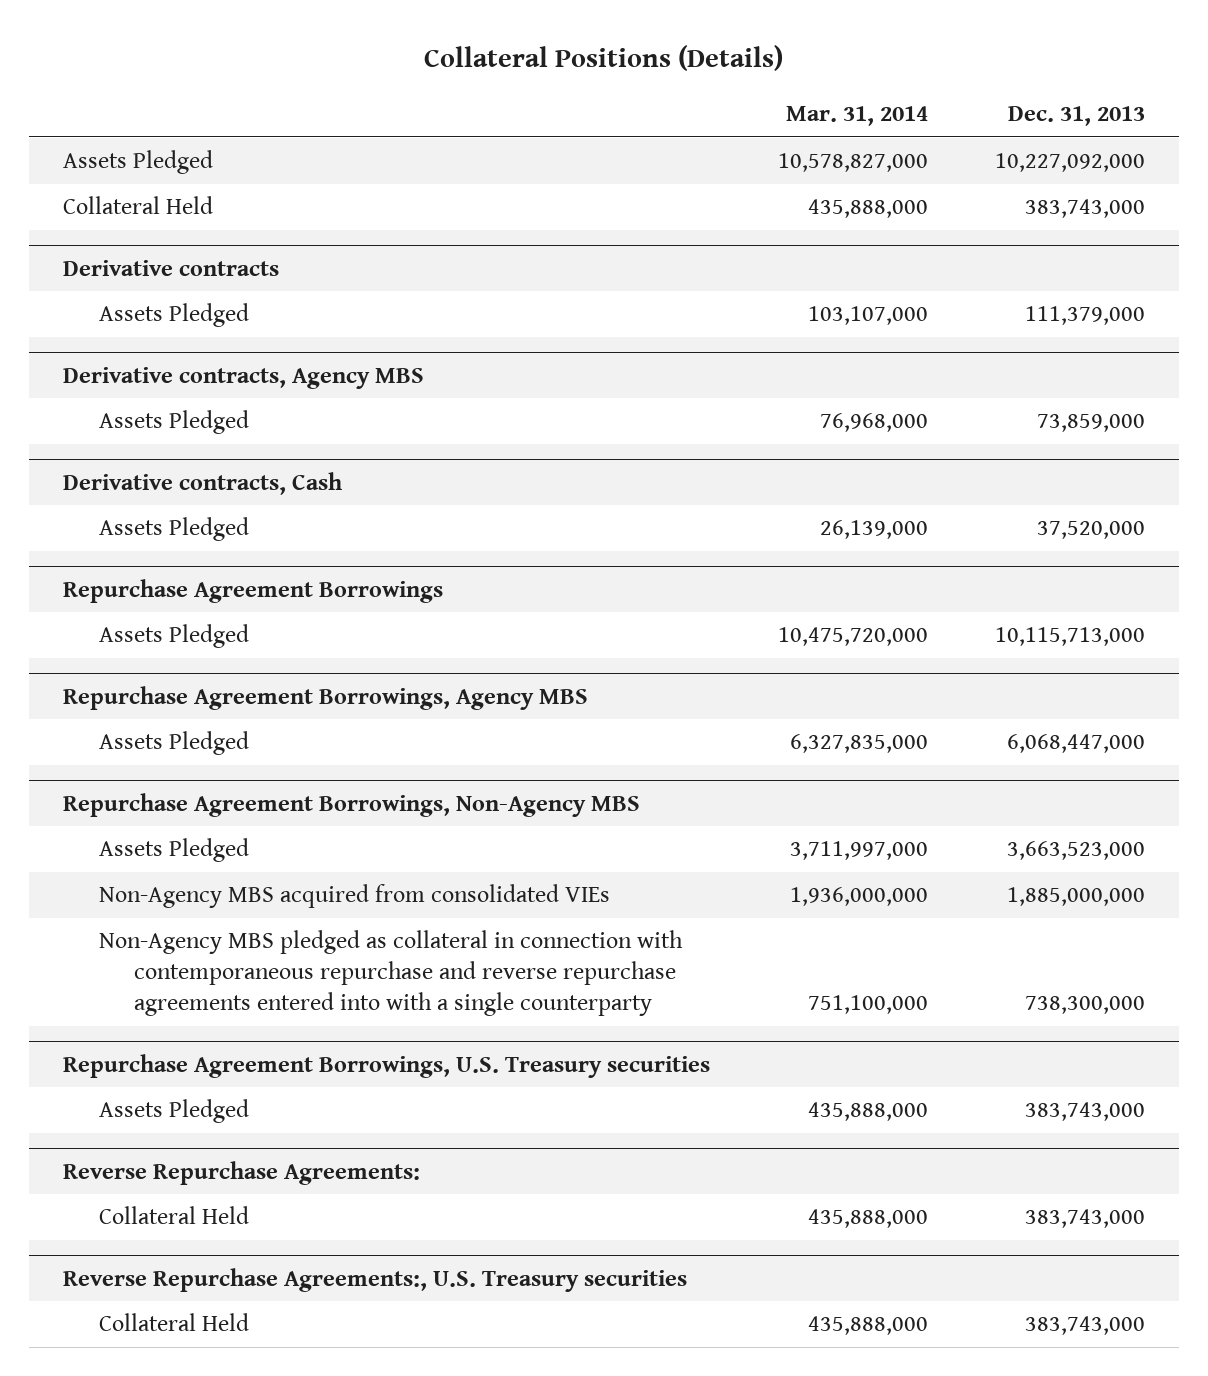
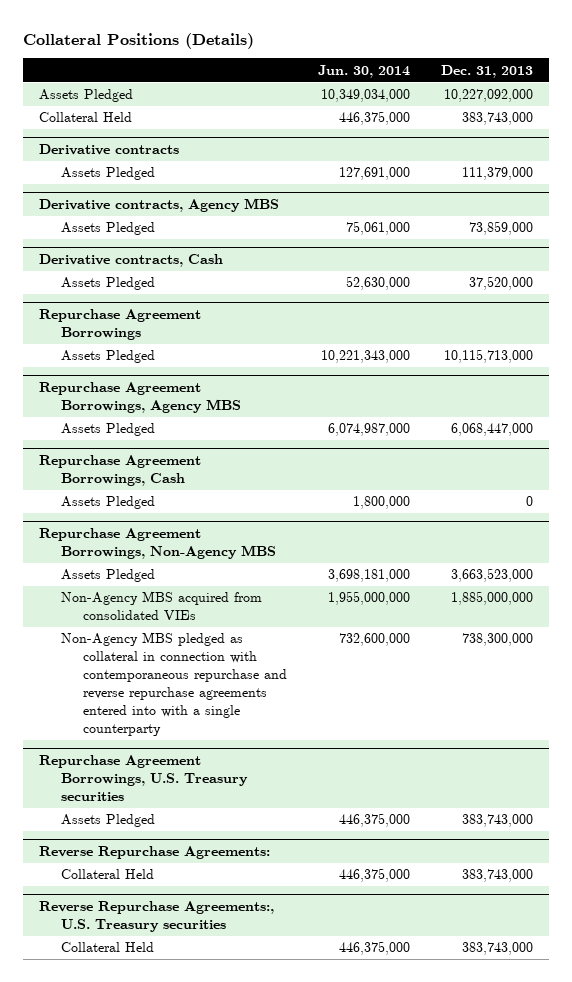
[785,106,928,127] Mar. 31, 2014 -> none
none -> [318,64,411,78] Jun. 30, 2014
none -> [38,455,201,487] Repurchase Agreement Borrowings, Cash
none -> [60,496,155,510] Assets Pledged

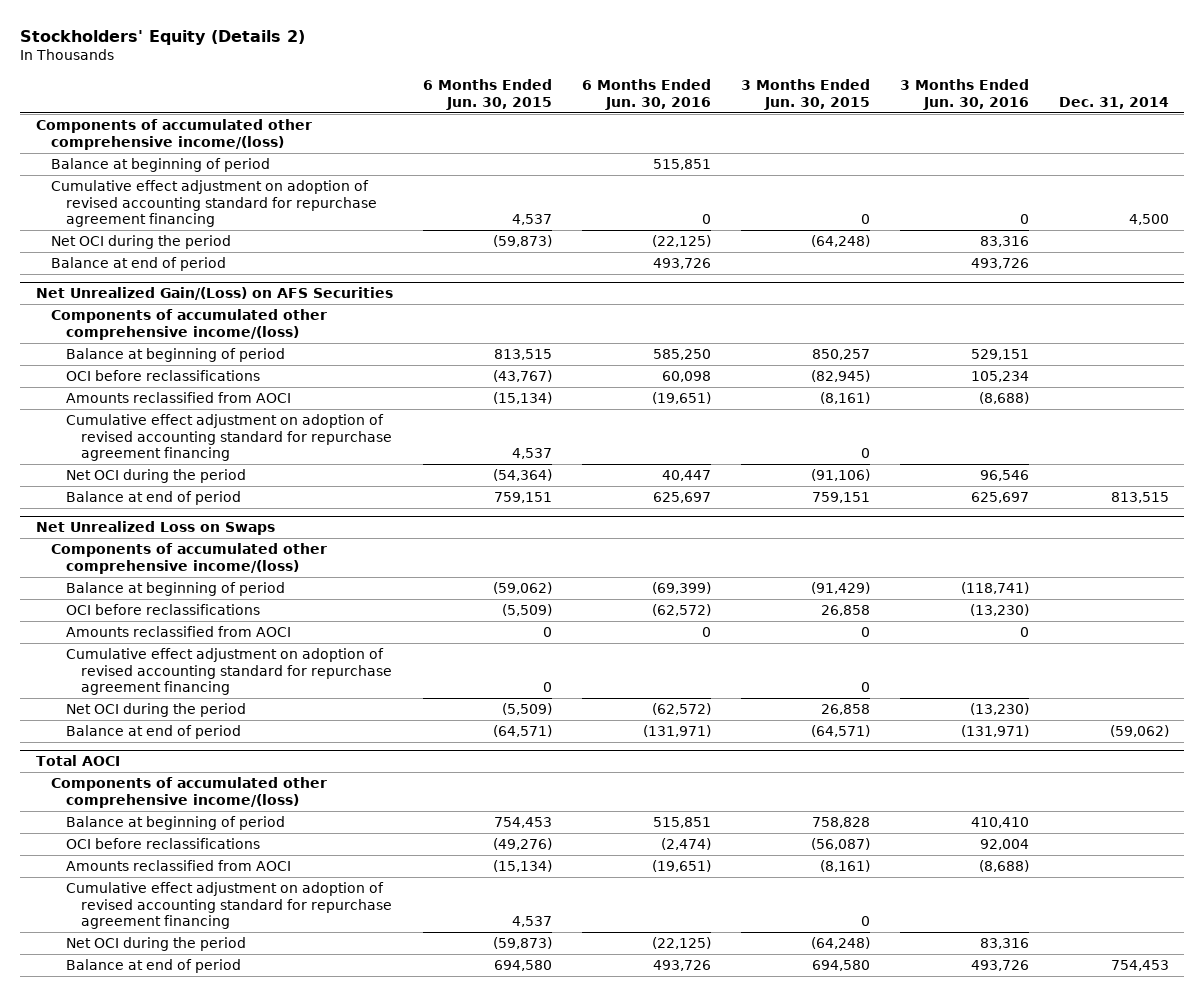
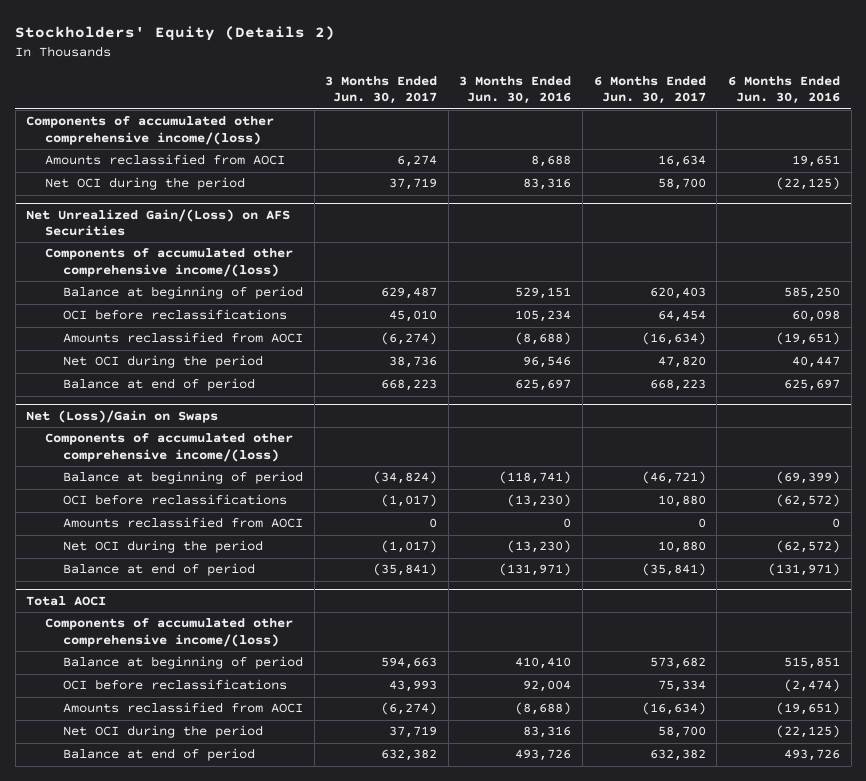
[422,79,552,110] 6 Months Ended Jun. 30, 2015 -> none
[740,79,870,110] 3 Months Ended Jun. 30, 2015 -> none
[1058,96,1169,109] Dec. 31, 2014 -> none
none -> [325,75,438,105] 3 Months Ended Jun. 30, 2017
none -> [593,75,706,105] 6 Months Ended Jun. 30, 2017
[50,158,270,173] Balance at beginning of period -> none
[50,180,377,228] Cumulative effect adjustment on adoption of revised accounting standard for repurchase agreement financing -> none
none -> [44,154,285,166] Amounts reclassified from AOCI
[50,257,226,272] Balance at end of period -> none
[65,414,393,462] Cumulative effect adjustment on adoption of revised accounting standard for repurchase agreement financing -> none
[35,521,275,536] Net Unrealized Loss on Swaps -> [26,409,219,423] Net (Loss)/Gain on Swaps
[65,648,393,696] Cumulative effect adjustment on adoption of revised accounting standard for repurchase agreement financing -> none
[65,882,393,930] Cumulative effect adjustment on adoption of revised accounting standard for repurchase agreement financing -> none

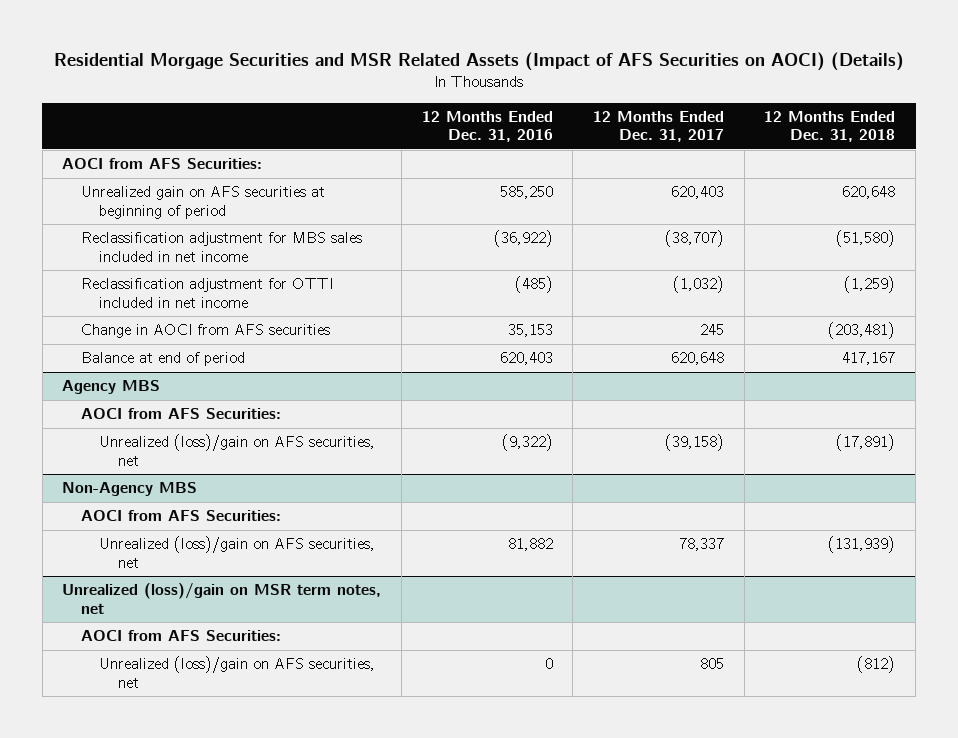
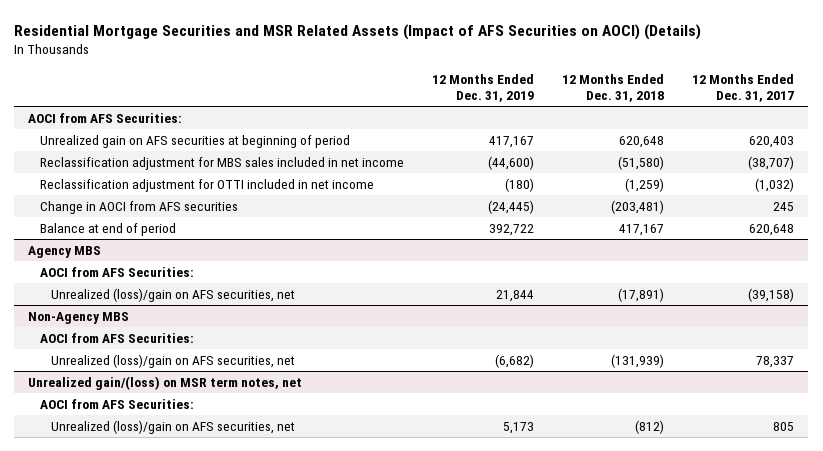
[53,52,904,72] Residential Morgage Securities and MSR Related Assets (Impact of AFS Securities on AOCI) (Details) -> [14,23,702,40] Residential Mortgage Securities and MSR Related Assets (Impact of AFS Securities on AOCI) (Details)
[421,110,553,143] 12 Months Ended Dec. 31, 2016 -> none
none -> [431,73,534,102] 12 Months Ended Dec. 31, 2019
[62,583,382,614] Unrealized (loss)/gain on MSR term notes, net -> [28,375,303,390] Unrealized gain/(loss) on MSR term notes, net

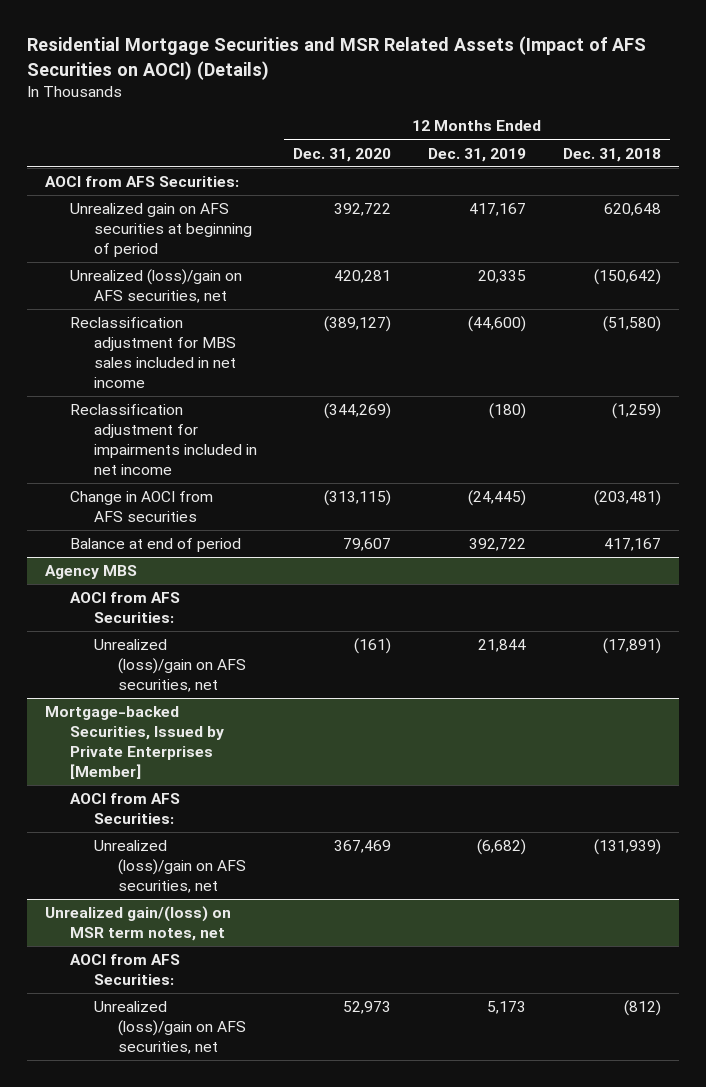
[692,73,795,102] 12 Months Ended Dec. 31, 2017 -> none
none -> [293,147,392,162] Dec. 31, 2020
none -> [69,269,242,303] Unrealized (loss)/gain on AFS securities, net
[39,178,374,192] Reclassification adjustment for OTTI included in net income -> [69,404,257,475] Reclassification adjustment for impairments included in net income
[28,311,130,324] Non-Agency MBS -> [45,706,224,779] Mortgage-backed Securities, Issued by Private Enterprises [Member]

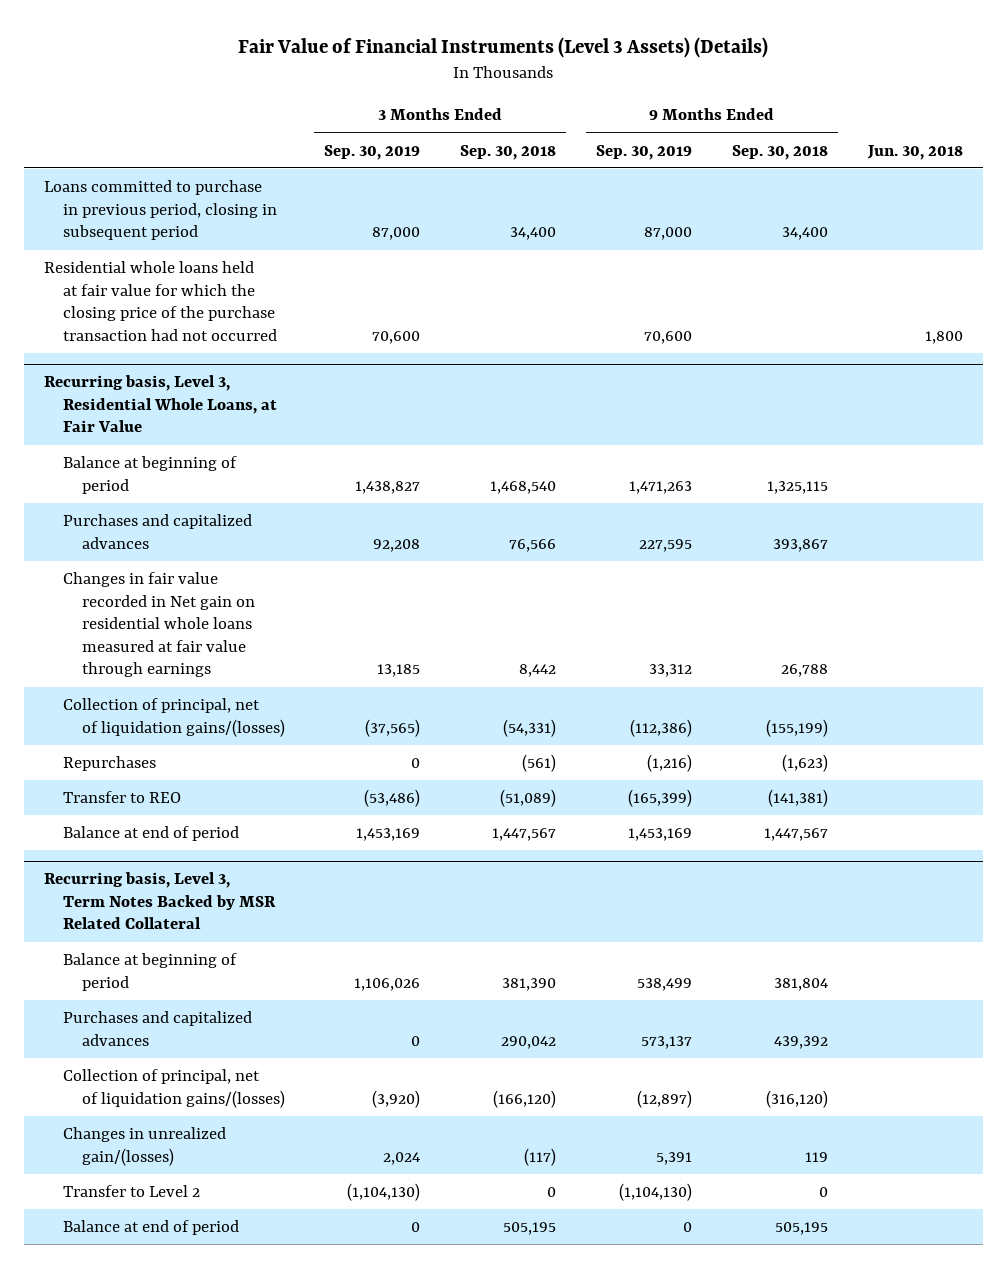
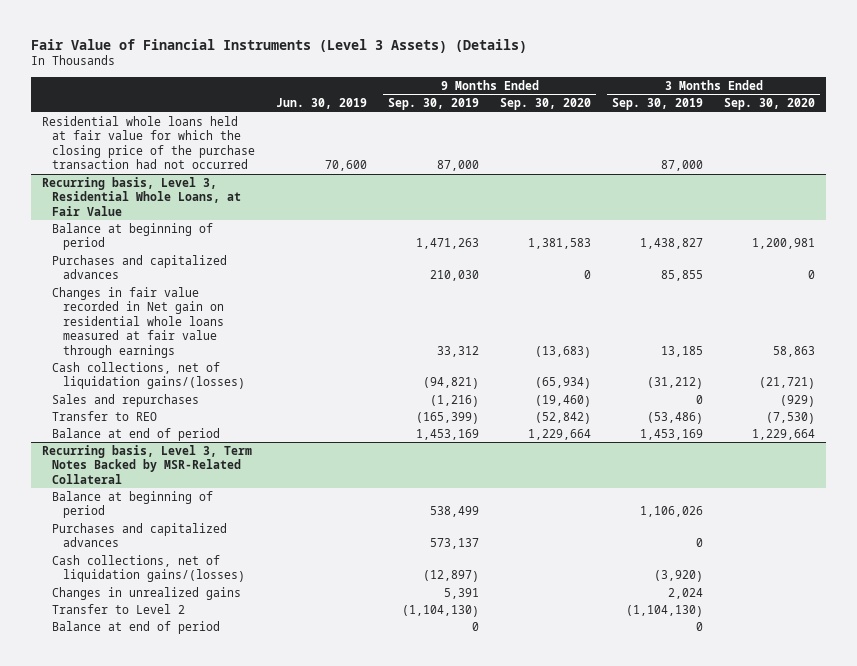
[460,144,557,160] Sep. 30, 2018 -> none
[731,144,828,160] Sep. 30, 2018 -> none
[866,144,963,160] Jun. 30, 2018 -> none
none -> [276,98,368,110] Jun. 30, 2019
none -> [500,98,592,111] Sep. 30, 2020
none -> [724,98,816,111] Sep. 30, 2020
[43,180,277,241] Loans committed to purchase in previous period, closing in subsequent period -> none
[372,330,421,344] 70,600 -> [661,160,704,172] 87,000
[644,330,693,344] 70,600 -> [437,160,480,172] 87,000
[373,538,421,552] 92,208 -> [661,270,704,282] 85,855
[639,538,693,552] 227,595 -> [430,270,480,282] 210,030
[62,698,285,737] Collection of principal, net of liquidation gains/(losses) -> [52,361,246,390] Cash collections, net of liquidation gains/(losses)
[365,718,421,737] (37,565) -> [647,377,704,390] (31,212)
[630,718,693,737] (112,386) -> [423,377,480,390] (94,821)
[62,756,156,772] Repurchases -> [52,393,200,407] Sales and repurchases
[43,872,276,930] Recurring basis, Level 3, Term Notes Backed by MSR Related Collateral -> [41,444,252,484] Recurring basis, Level 3, Term Notes Backed by MSR-Related Collateral
[62,1069,285,1108] Collection of principal, net of liquidation gains/(losses) -> [52,554,246,583] Cash collections, net of liquidation gains/(losses)
[62,1127,226,1166] Changes in unrealized gain/(losses) -> [52,586,242,600] Changes in unrealized gains

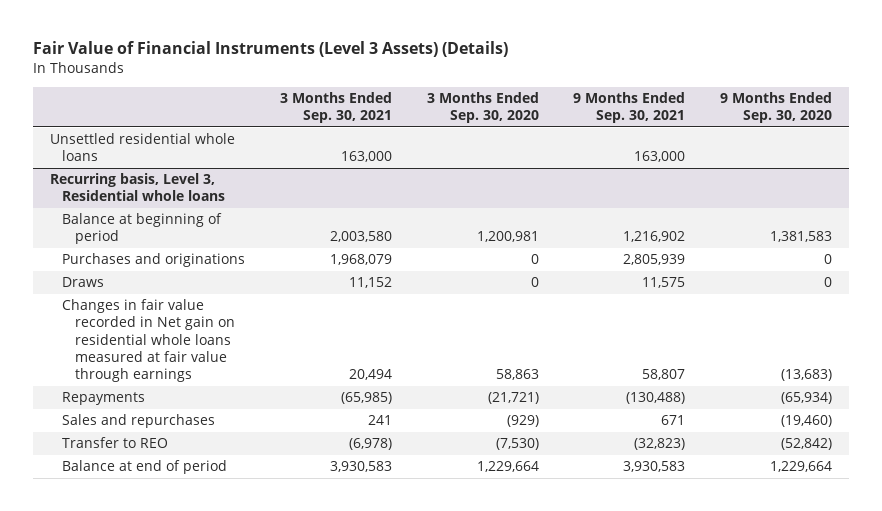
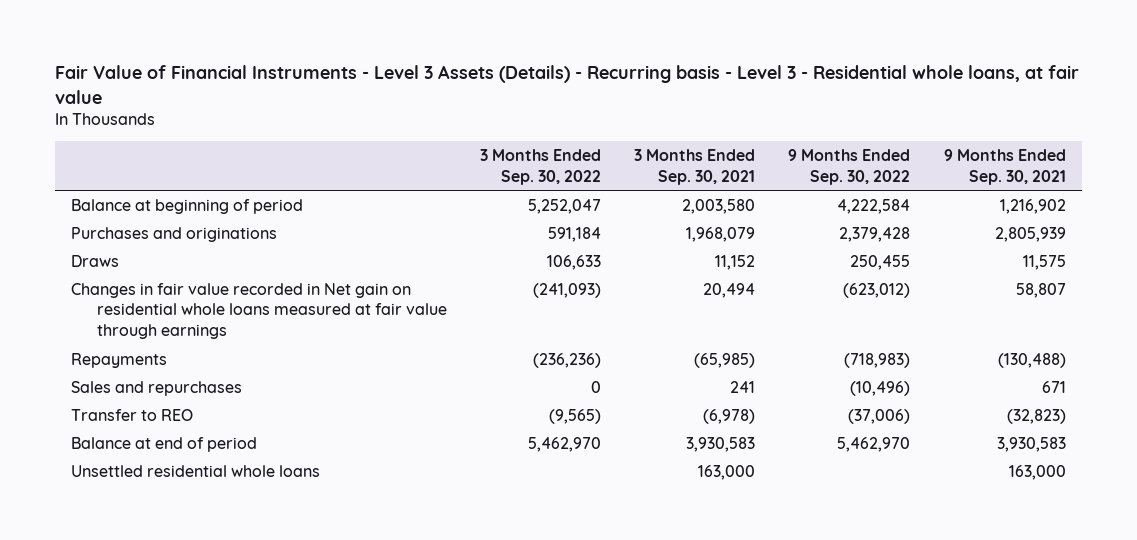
[32,41,508,58] Fair Value of Financial Instruments (Level 3 Assets) (Details) -> [54,65,1079,104] Fair Value of Financial Instruments - Level 3 Assets (Details) - Recurring basis - Level 3 - Residential whole loans, at fair value
[426,92,539,124] 3 Months Ended Sep. 30, 2020 -> none
[719,92,832,124] 9 Months Ended Sep. 30, 2020 -> none
none -> [479,149,601,185] 3 Months Ended Sep. 30, 2022
none -> [788,149,911,185] 9 Months Ended Sep. 30, 2022
[50,173,226,202] Recurring basis, Level 3, Residential whole loans -> none
[50,133,236,162] Unsettled residential whole loans -> [71,464,321,477] Unsettled residential whole loans

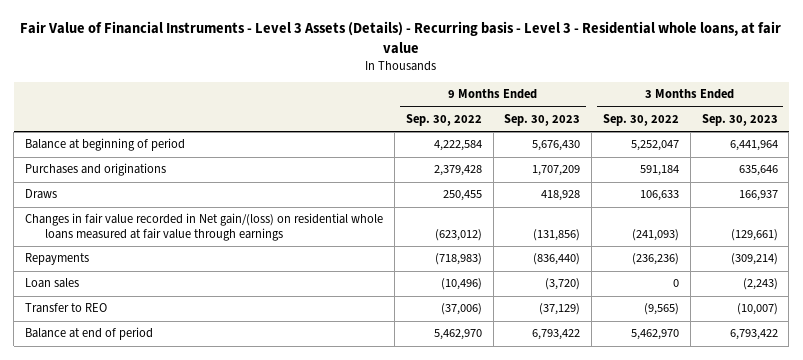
[634,149,756,185] 3 Months Ended Sep. 30, 2021 -> none
[943,149,1066,185] 9 Months Ended Sep. 30, 2021 -> none
none -> [504,114,581,127] Sep. 30, 2023
none -> [701,114,778,127] Sep. 30, 2023
[71,282,447,339] Changes in fair value recorded in Net gain on residential whole loans measured at fair value through earnings -> [25,213,384,242] Changes in fair value recorded in Net gain/(loss) on residential whole loans measured at fair value through earnings
[71,380,243,396] Sales and repurchases -> [25,278,80,289] Loan sales
[71,464,321,477] Unsettled residential whole loans -> none

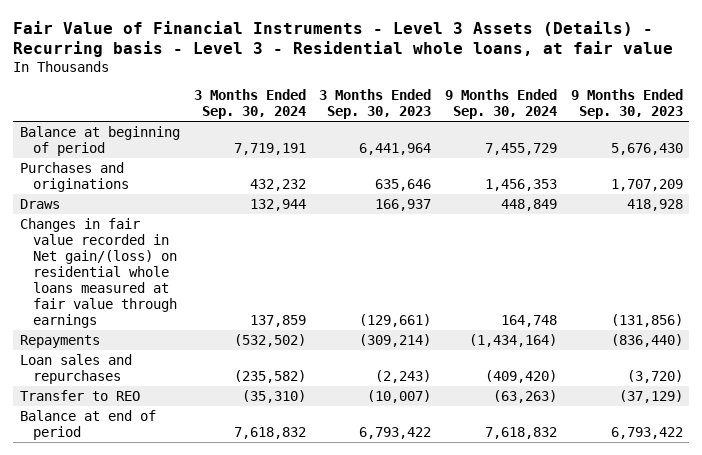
[405,114,482,127] Sep. 30, 2022 -> none
[603,114,680,127] Sep. 30, 2022 -> none
none -> [193,89,306,120] 3 Months Ended Sep. 30, 2024
none -> [444,89,557,120] 9 Months Ended Sep. 30, 2024
[25,278,80,289] Loan sales -> [19,353,132,384] Loan sales and repurchases

